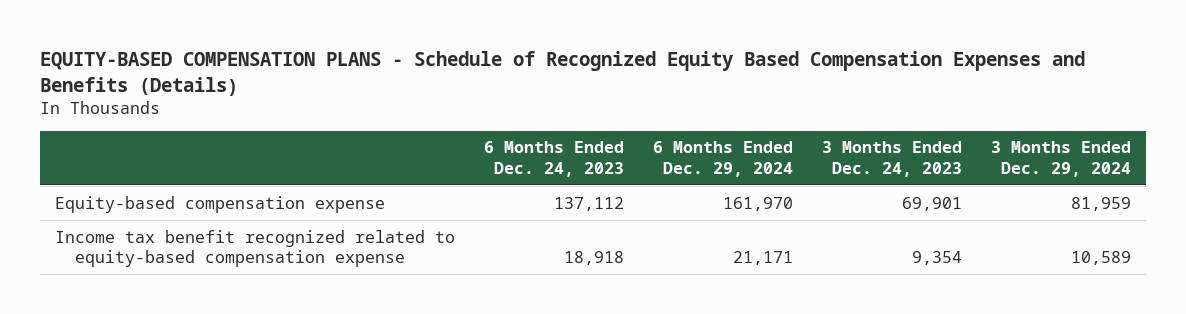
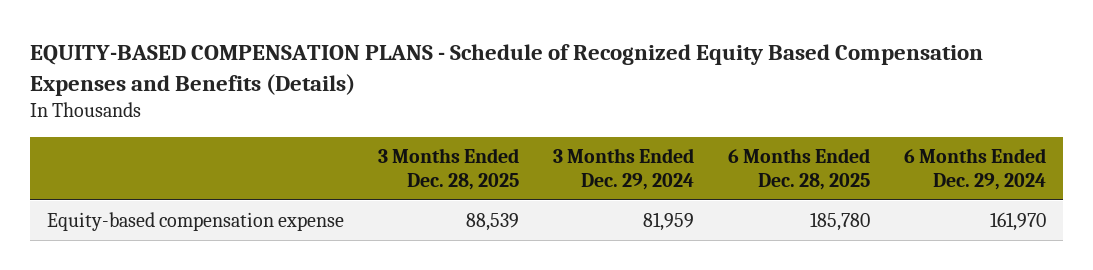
[483,141,624,178] 6 Months Ended Dec. 24, 2023 -> none
[822,141,963,178] 3 Months Ended Dec. 24, 2023 -> none
none -> [378,147,520,190] 3 Months Ended Dec. 28, 2025
none -> [727,147,870,190] 6 Months Ended Dec. 28, 2025
[54,229,455,268] Income tax benefit recognized related to equity-based compensation expense -> none

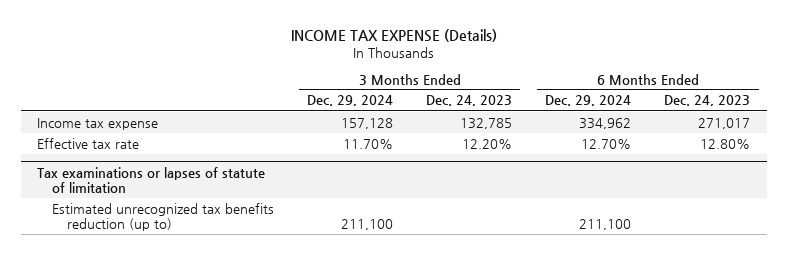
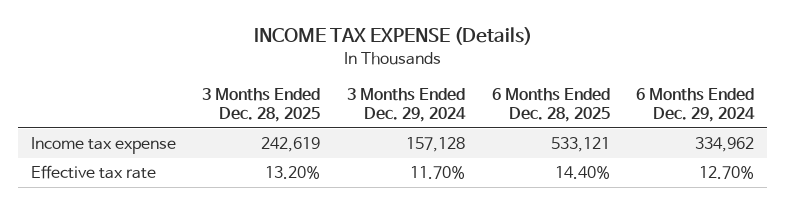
[426,95,513,107] Dec. 24, 2023 -> none
[664,95,751,107] Dec. 24, 2023 -> none
none -> [202,87,321,123] 3 Months Ended Dec. 28, 2025
none -> [491,87,610,123] 6 Months Ended Dec. 28, 2025
[37,166,266,194] Tax examinations or lapses of statute of limitation -> none
[52,202,275,232] Estimated unrecognized tax benefits reduction (up to) -> none

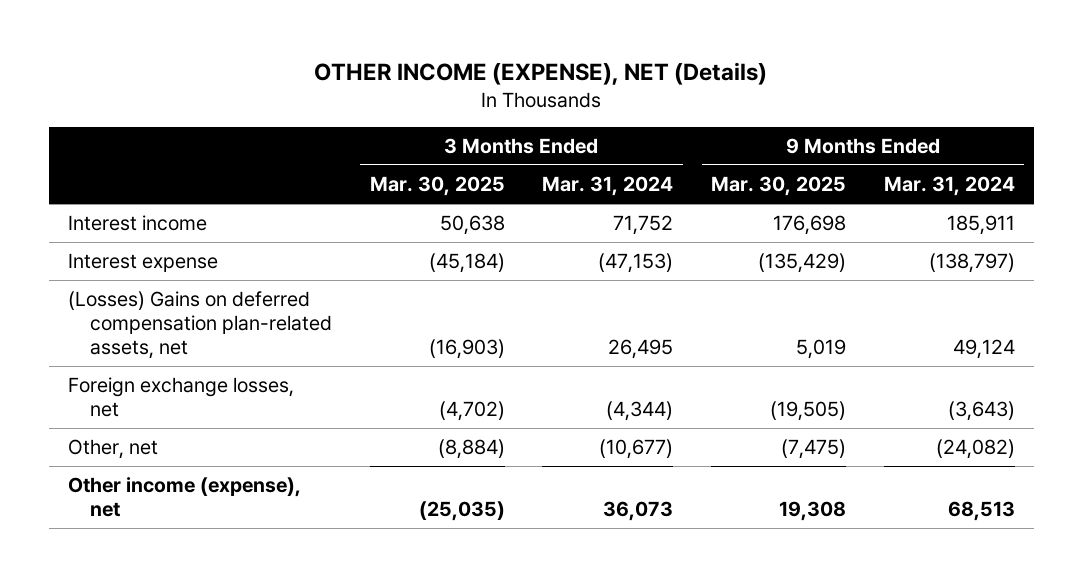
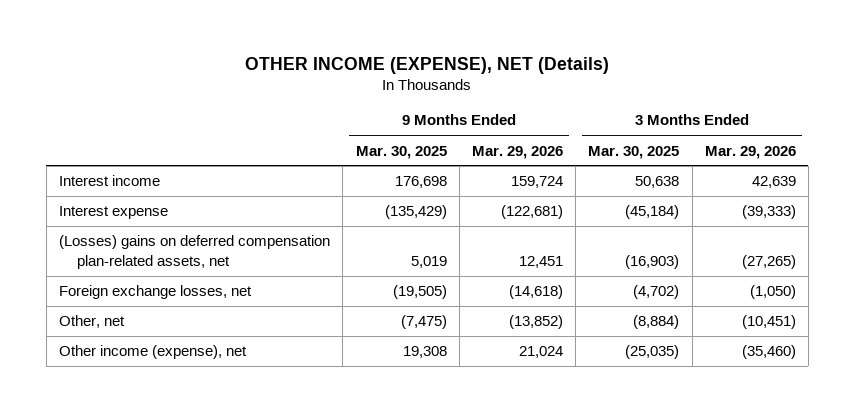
[542,176,674,197] Mar. 31, 2024 -> none
[883,176,1015,197] Mar. 31, 2024 -> none
none -> [471,145,563,159] Mar. 29, 2026
none -> [704,145,796,159] Mar. 29, 2026
[67,291,332,360] (Losses) Gains on deferred compensation plan-related assets, net -> [59,235,331,269] (Losses) gains on deferred compensation plan-related assets, net

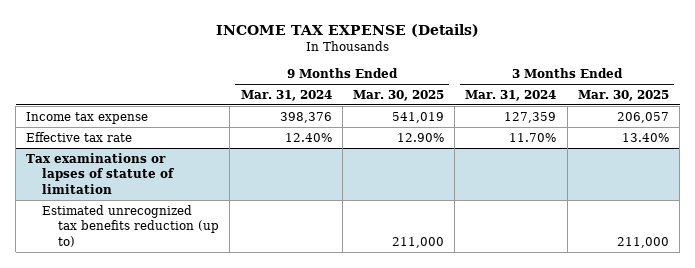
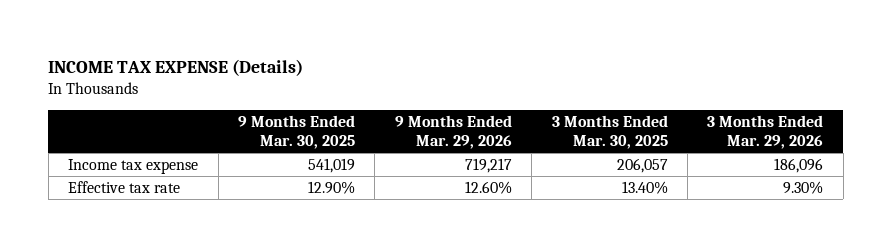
[240,90,332,102] Mar. 31, 2024 -> none
[465,90,557,102] Mar. 31, 2024 -> none
none -> [394,114,512,150] 9 Months Ended Mar. 29, 2026
none -> [707,114,824,150] 3 Months Ended Mar. 29, 2026
[26,152,175,195] Tax examinations or lapses of statute of limitation -> none
[42,204,220,248] Estimated unrecognized tax benefits reduction (up to) -> none

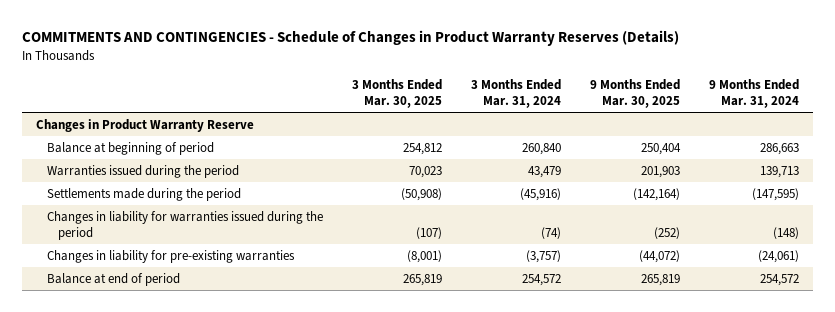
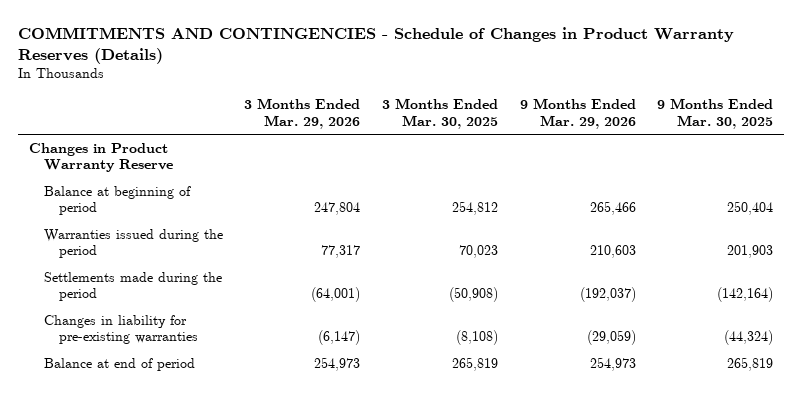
[470,78,561,108] 3 Months Ended Mar. 31, 2024 -> none
[708,78,799,108] 9 Months Ended Mar. 31, 2024 -> none
none -> [244,98,361,130] 3 Months Ended Mar. 29, 2026
none -> [519,98,636,130] 9 Months Ended Mar. 29, 2026
[47,210,324,240] Changes in liability for warranties issued during the period -> none
[406,249,442,263] (8,001) -> [456,330,499,346] (8,108)
[638,249,680,263] (44,072) -> [724,330,774,346] (44,324)

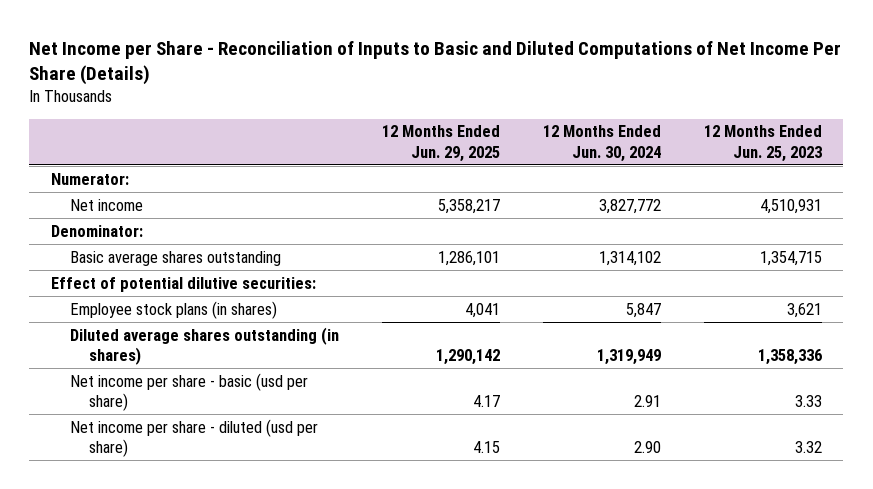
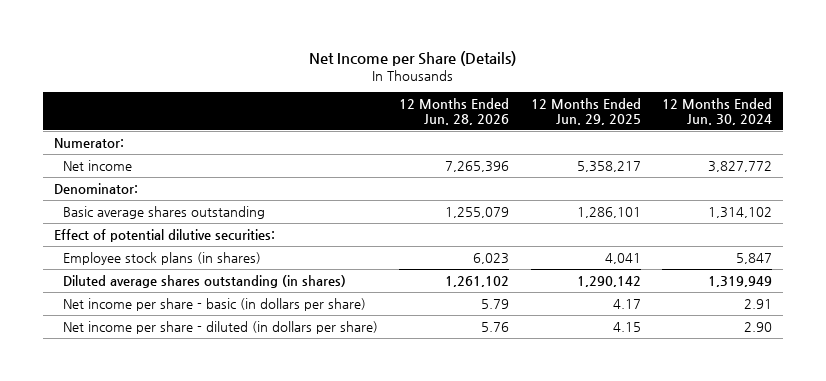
[29,40,842,86] Net Income per Share - Reconciliation of Inputs to Basic and Diluted Computations of Net Income Per Share (Details) -> [309,50,517,66] Net Income per Share (Details)
[703,125,822,162] 12 Months Ended Jun. 25, 2023 -> none
none -> [399,98,510,125] 12 Months Ended Jun. 28, 2026
[69,372,308,411] Net income per share - basic (usd per share) -> [63,297,367,311] Net income per share - basic (in dollars per share)
[69,418,318,457] Net income per share - diluted (usd per share) -> [63,320,379,334] Net income per share - diluted (in dollars per share)

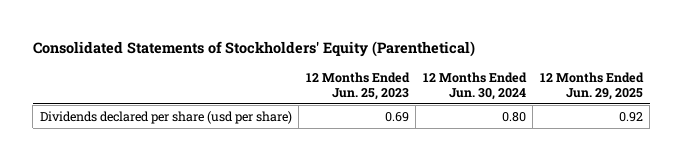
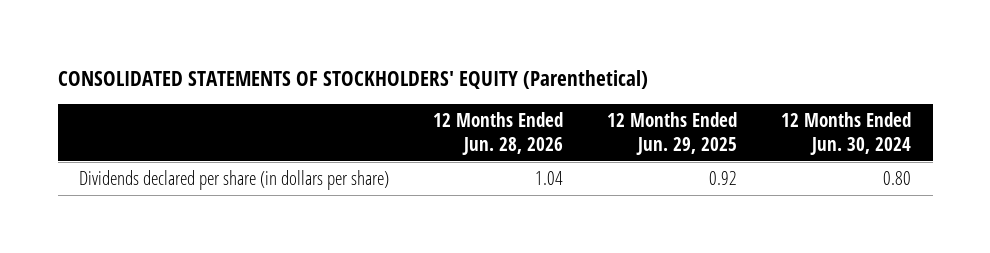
[32,40,475,57] Consolidated Statements of Stockholders' Equity (Parenthetical) -> [57,69,648,89] CONSOLIDATED STATEMENTS OF STOCKHOLDERS' EQUITY (Parenthetical)
[305,71,410,100] 12 Months Ended Jun. 25, 2023 -> none
none -> [433,112,564,155] 12 Months Ended Jun. 28, 2026
[39,111,292,125] Dividends declared per share (usd per share) -> [79,170,390,191] Dividends declared per share (in dollars per share)

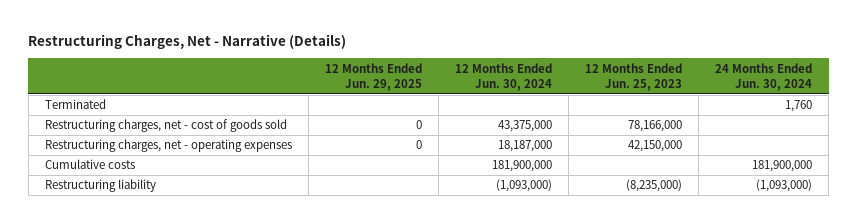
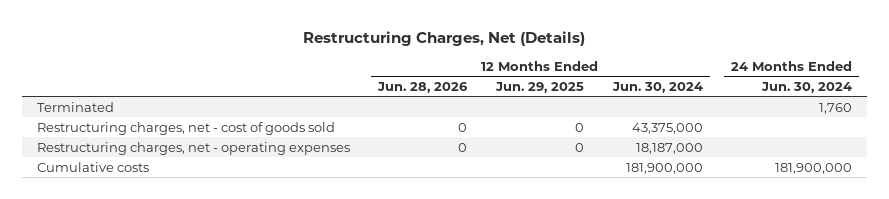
[28,34,347,50] Restructuring Charges, Net - Narrative (Details) -> [303,30,586,46] Restructuring Charges, Net (Details)
[585,62,683,91] 12 Months Ended Jun. 25, 2023 -> none
none -> [377,81,469,93] Jun. 28, 2026
[44,179,156,193] Restructuring liability -> none

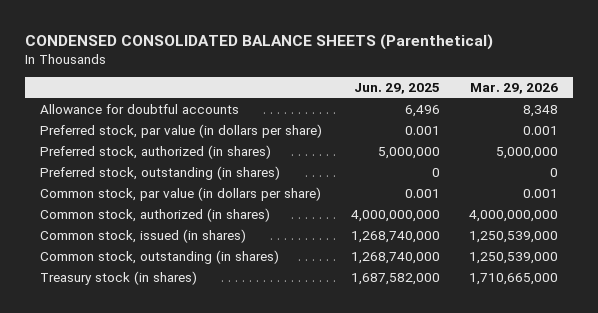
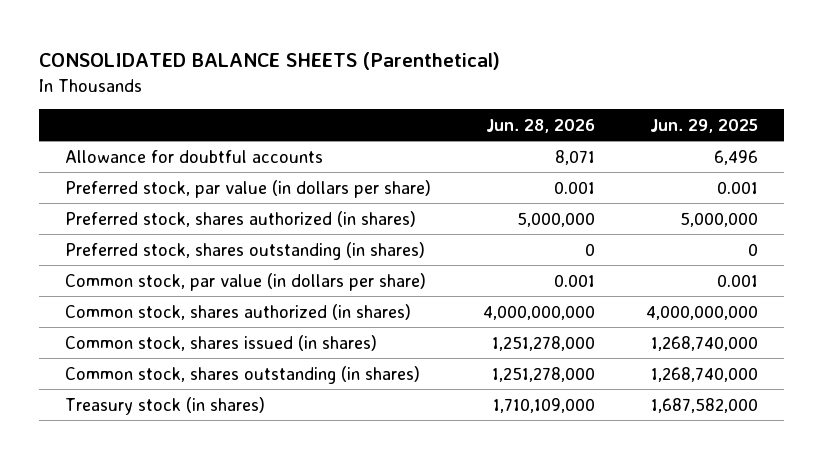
[25,33,494,50] CONDENSED CONSOLIDATED BALANCE SHEETS (Parenthetical) -> [39,52,501,71] CONSOLIDATED BALANCE SHEETS (Parenthetical)
[470,83,559,95] Mar. 29, 2026 -> none
none -> [485,118,595,133] Jun. 28, 2026
[39,145,271,160] Preferred stock, authorized (in shares) -> [65,210,417,227] Preferred stock, shares authorized (in shares)
[39,166,280,181] Preferred stock, outstanding (in shares) -> [65,241,426,260] Preferred stock, shares outstanding (in shares)
[39,208,270,223] Common stock, authorized (in shares) -> [65,303,412,320] Common stock, shares authorized (in shares)
[39,229,246,244] Common stock, issued (in shares) -> [65,334,378,351] Common stock, shares issued (in shares)
[39,250,279,265] Common stock, outstanding (in shares) -> [65,365,421,384] Common stock, shares outstanding (in shares)

